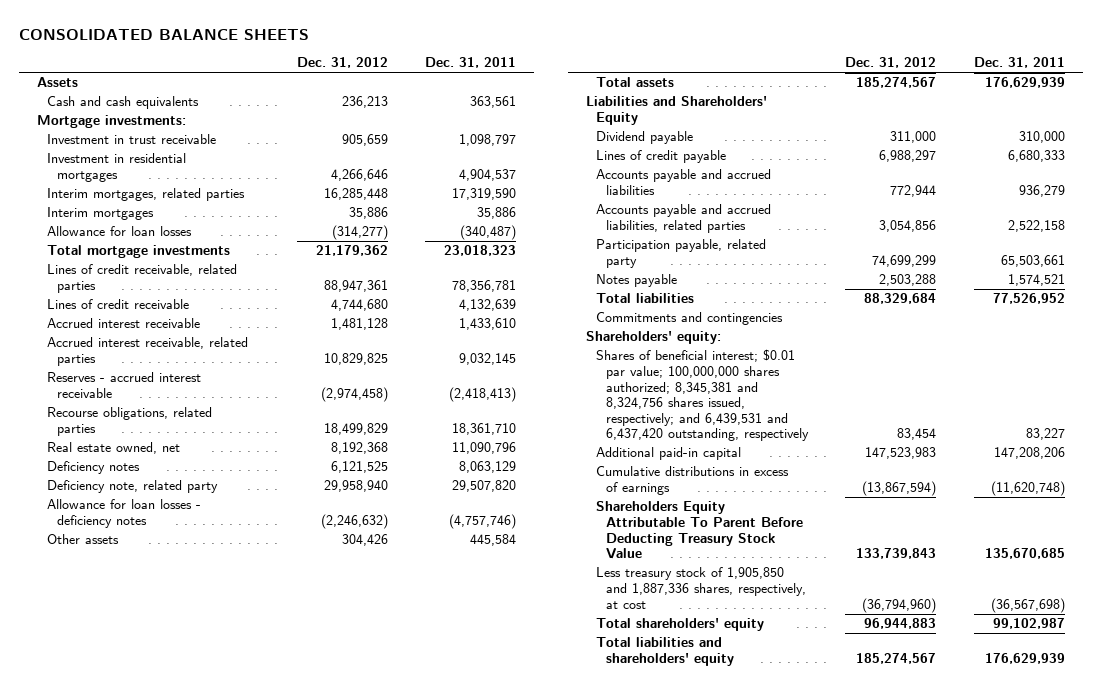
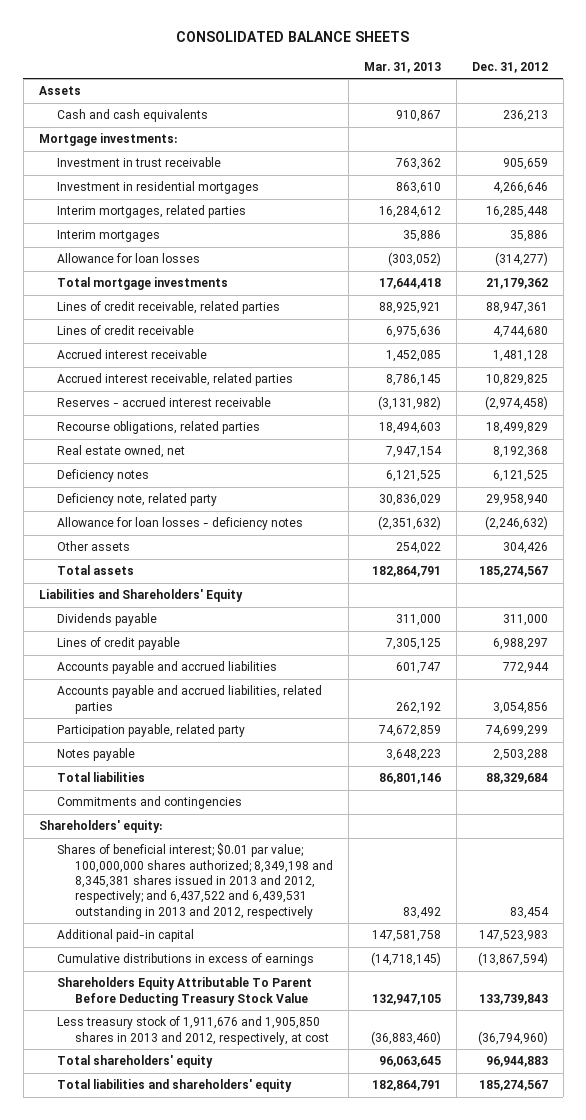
[424,57,516,69] Dec. 31, 2011 -> none
none -> [364,61,442,73] Mar. 31, 2013
[596,131,694,145] Dividend payable -> [57,613,158,627] Dividends payable
[596,349,810,442] Shares of beneficial interest; $0.01 par value; 100,000,000 shares authorized; 8,345,381 and 8,324,756 shares issued, respectively; and 6,439,531 and 6,437,420 outstanding, respectively -> [57,843,334,919] Shares of beneficial interest; $0.01 par value; 100,000,000 shares authorized; 8,349,198 and 8,345,381 shares issued in 2013 and 2012, respectively; and 6,437,522 and 6,439,531 outstanding in 2013 and 2012, respectively
[596,567,807,609] Less treasury stock of 1,905,850 and 1,887,336 shares, respectively, at cost -> [57,1016,330,1045] Less treasury stock of 1,911,676 and 1,905,850 shares in 2013 and 2012, respectively, at cost

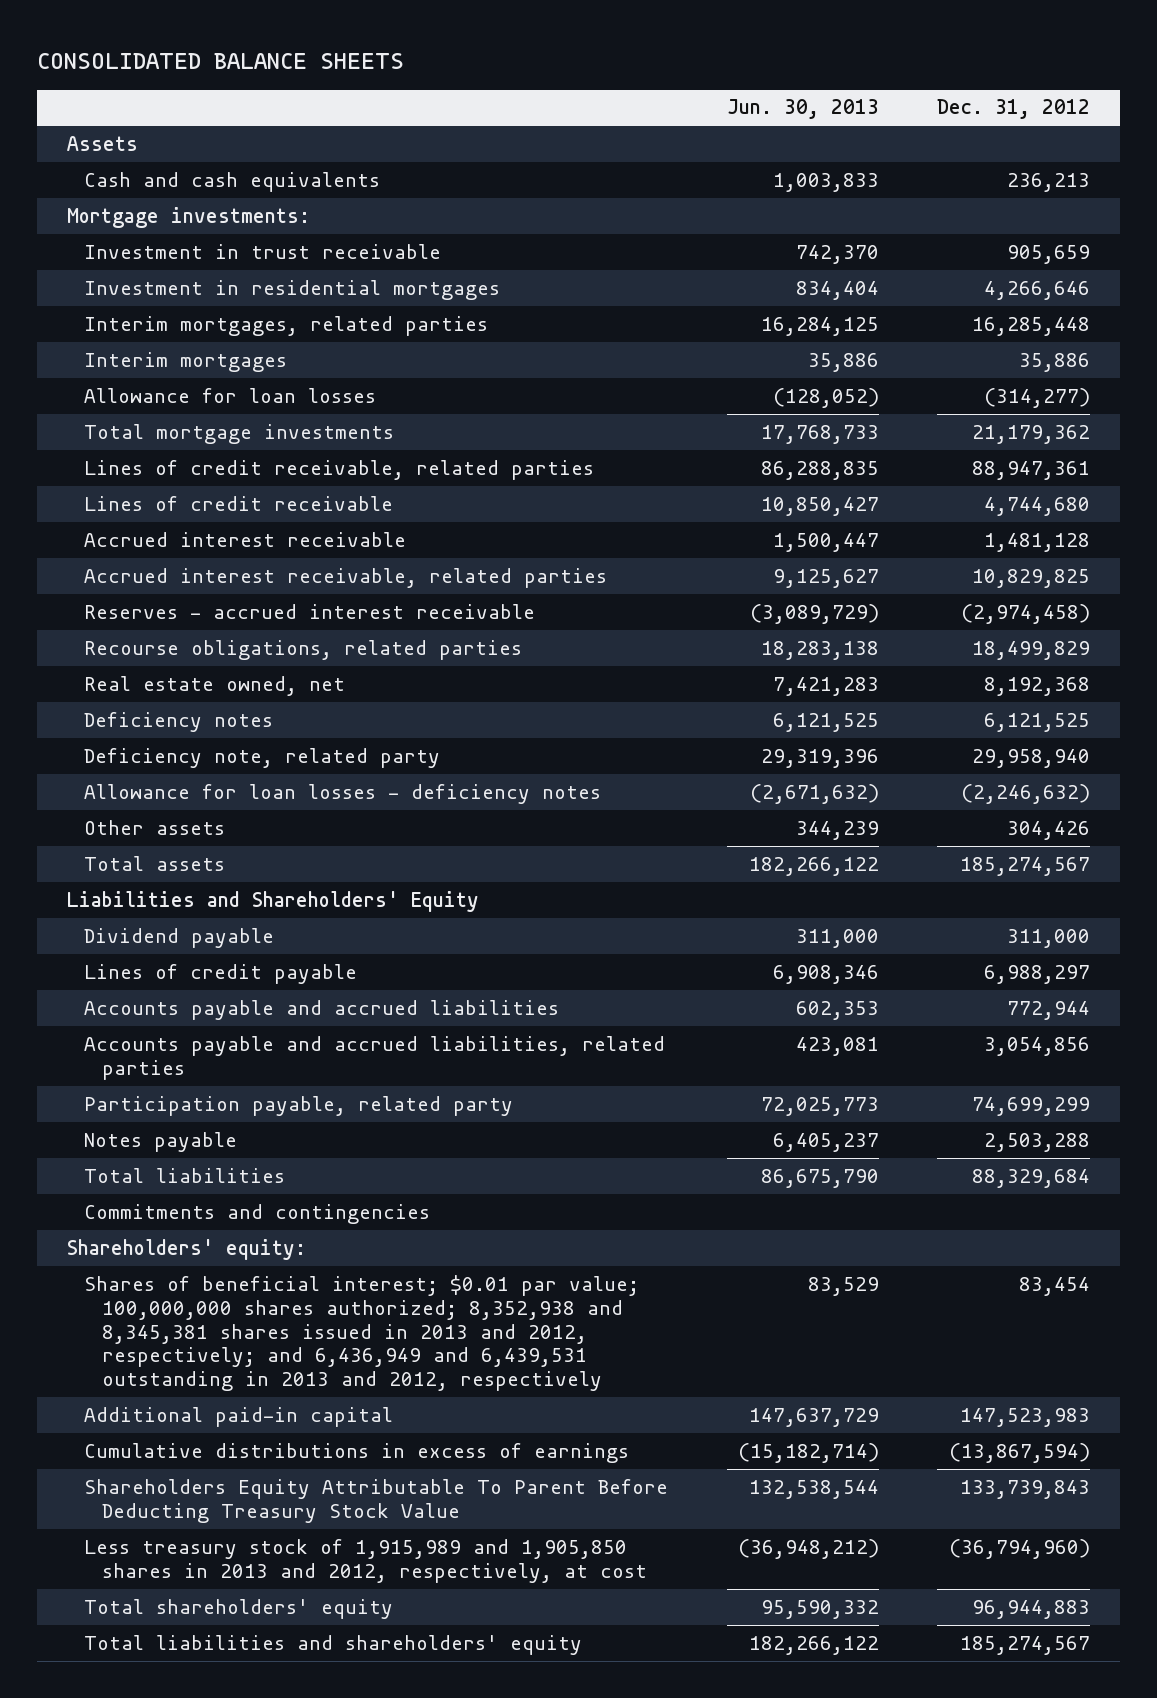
[364,61,442,73] Mar. 31, 2013 -> none
none -> [726,99,879,120] Jun. 30, 2013
[57,613,158,627] Dividends payable -> [84,927,275,948] Dividend payable
[57,843,334,919] Shares of beneficial interest; $0.01 par value; 100,000,000 shares authorized; 8,349,198 and 8,345,381 shares issued in 2013 and 2012, respectively; and 6,437,522 and 6,439,531 outstanding in 2013 and 2012, respectively -> [84,1274,640,1392] Shares of beneficial interest; $0.01 par value; 100,000,000 shares authorized; 8,352,938 and 8,345,381 shares issued in 2013 and 2012, respectively; and 6,436,949 and 6,439,531 outstanding in 2013 and 2012, respectively
[57,1016,330,1045] Less treasury stock of 1,911,676 and 1,905,850 shares in 2013 and 2012, respectively, at cost -> [84,1538,647,1583] Less treasury stock of 1,915,989 and 1,905,850 shares in 2013 and 2012, respectively, at cost

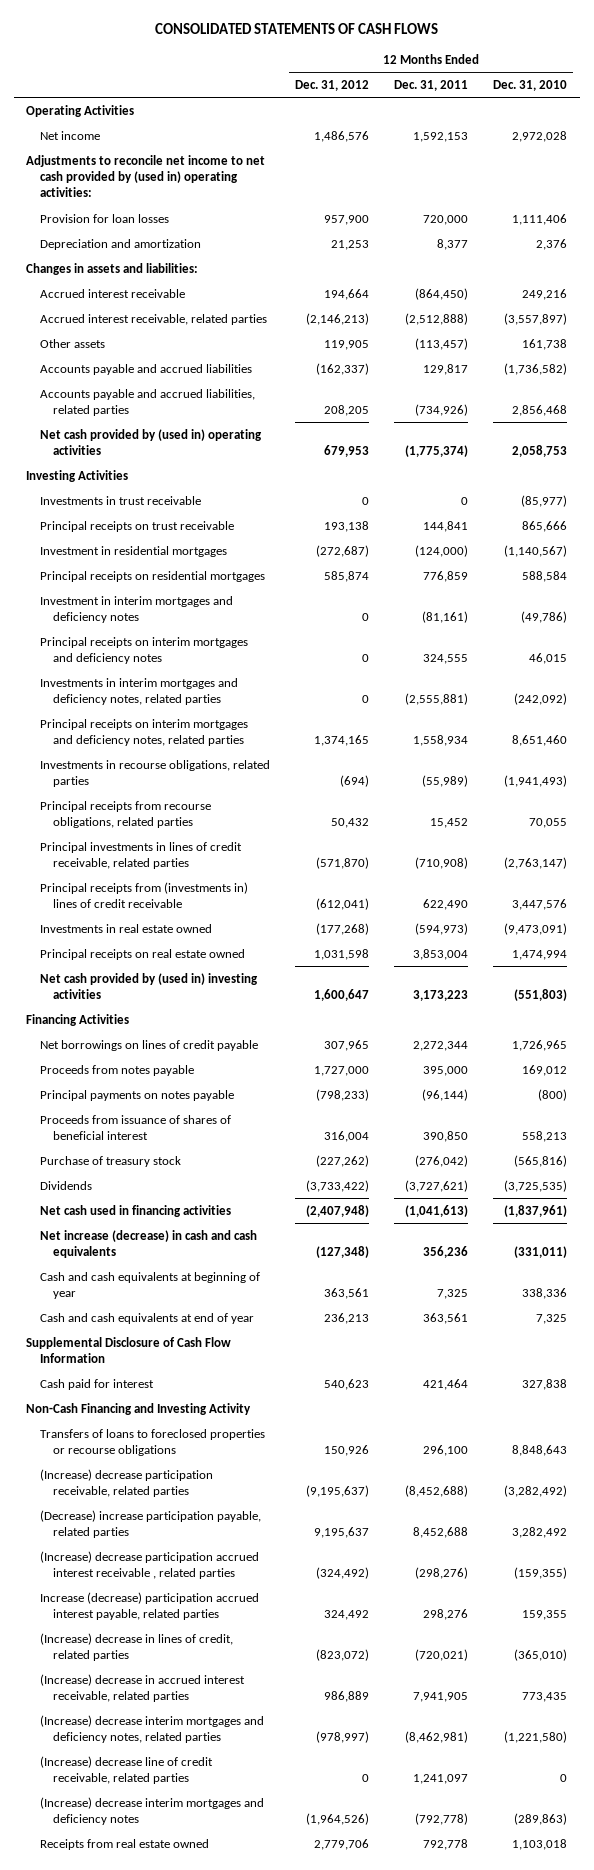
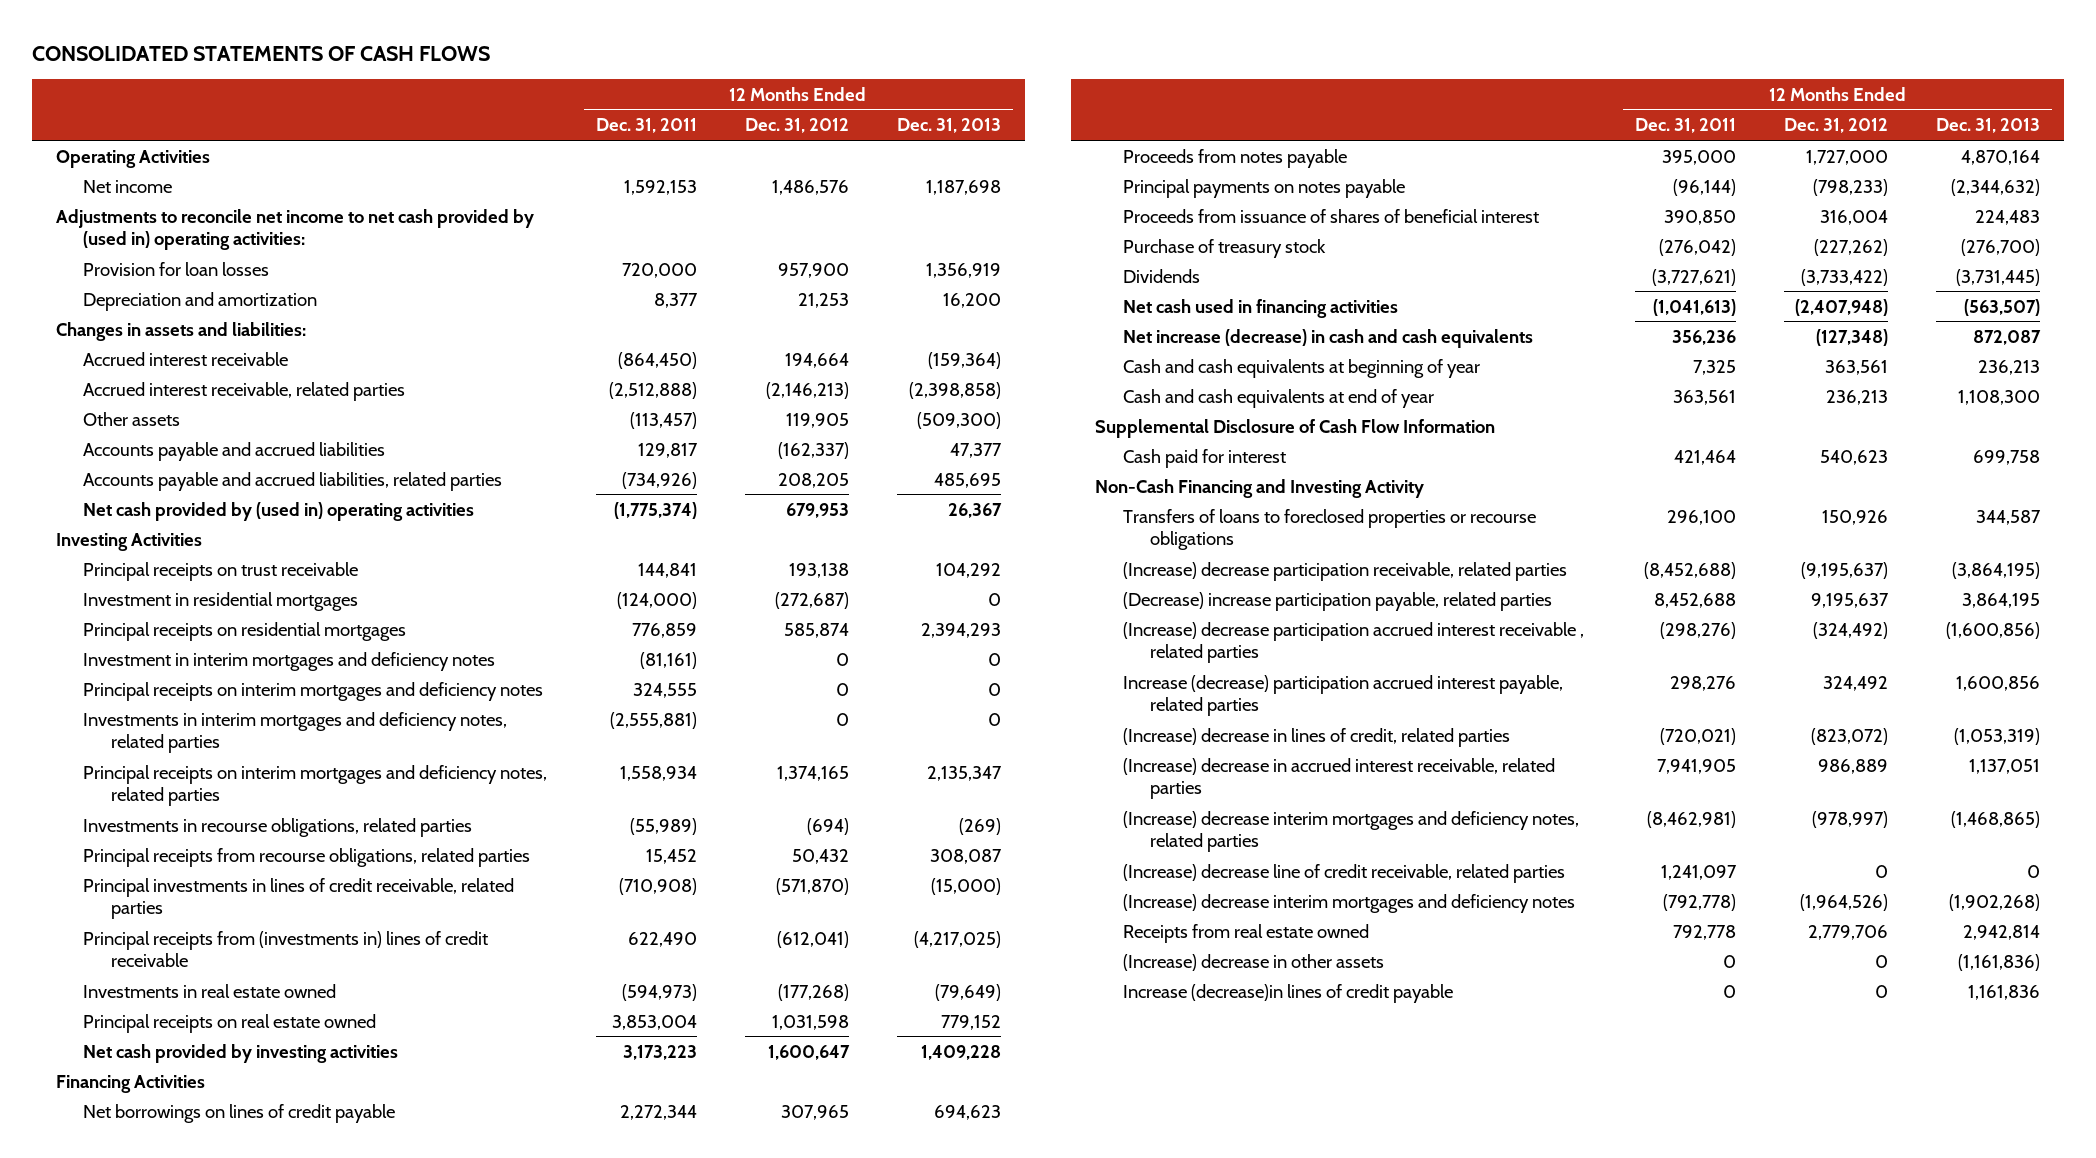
[493,79,568,91] Dec. 31, 2010 -> none
none -> [896,118,1001,134] Dec. 31, 2013
[39,495,201,505] Investments in trust receivable -> none
[39,972,258,1000] Net cash provided by (used in) investing activities -> [83,1043,399,1063] Net cash provided by investing activities
none -> [1122,953,1384,971] (Increase) decrease in other assets
none -> [1122,983,1453,1003] Increase (decrease)in lines of credit payable

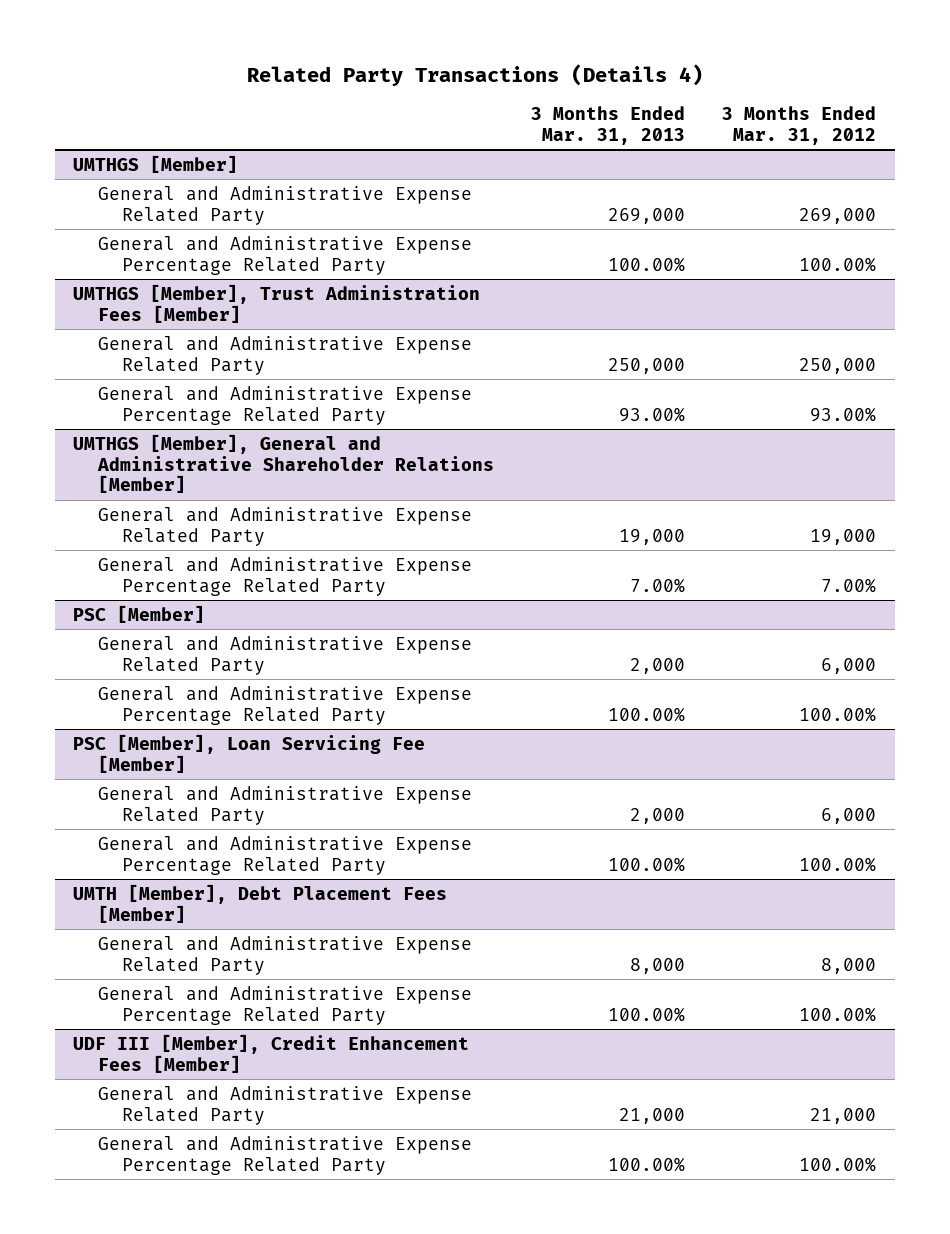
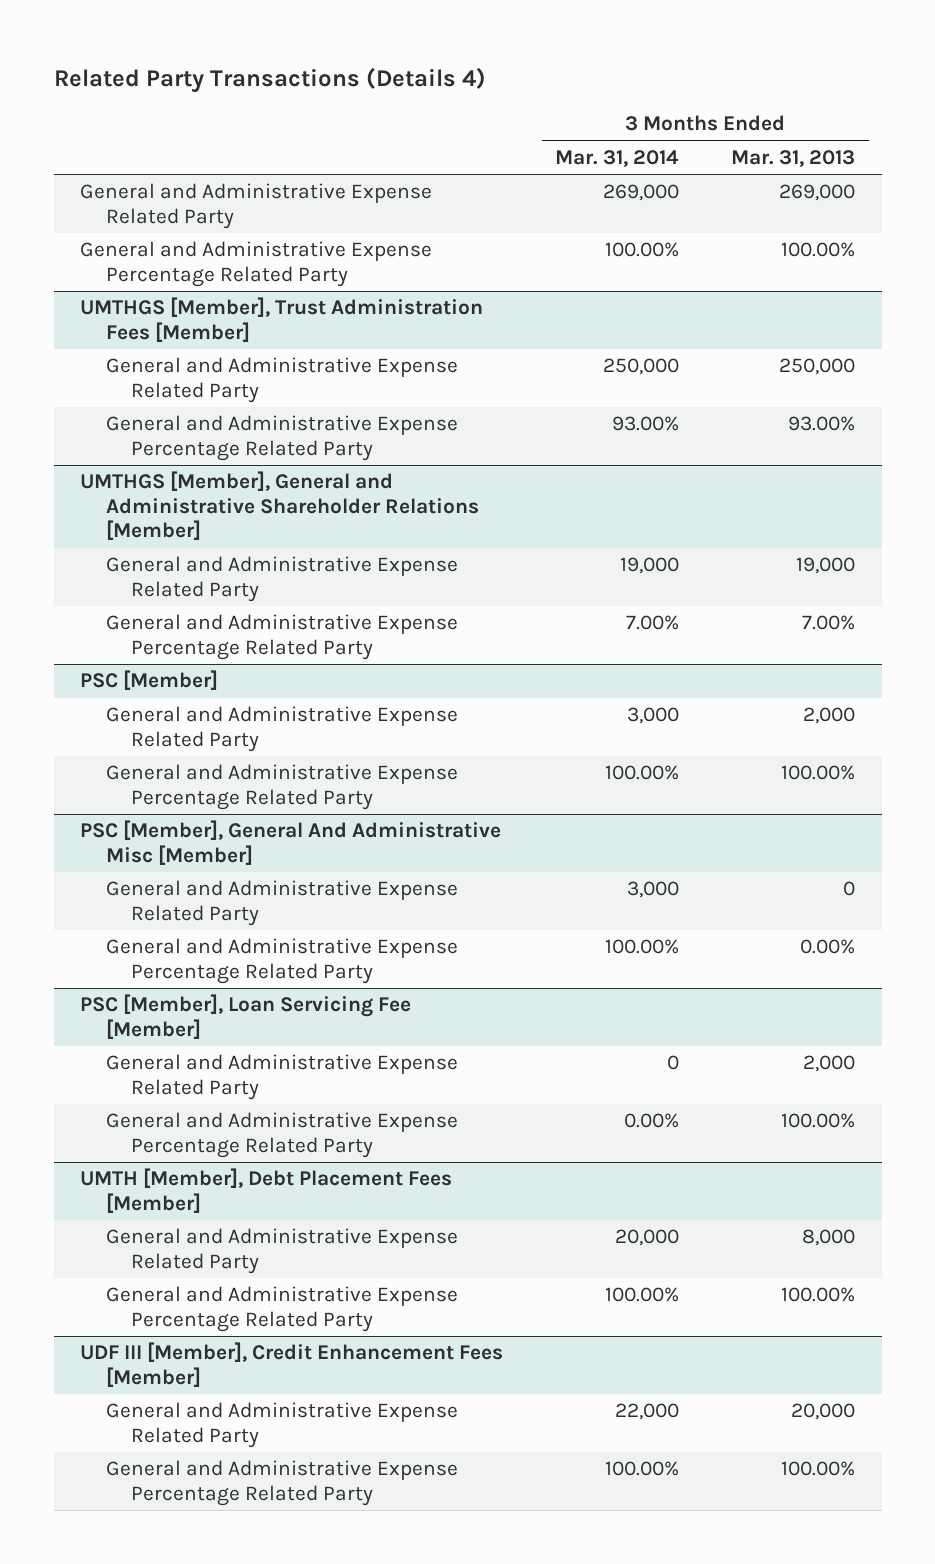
[722,106,877,145] 3 Months Ended Mar. 31, 2012 -> none
none -> [555,150,680,168] Mar. 31, 2014
[73,154,239,173] UMTHGS [Member] -> none
none -> [79,820,501,865] PSC [Member], General And Administrative Misc [Member]
none -> [105,880,458,926] General and Administrative Expense Related Party
none -> [105,938,458,984] General and Administrative Expense Percentage Related Party
[619,1107,686,1124] 21,000 -> [791,1403,856,1421] 20,000

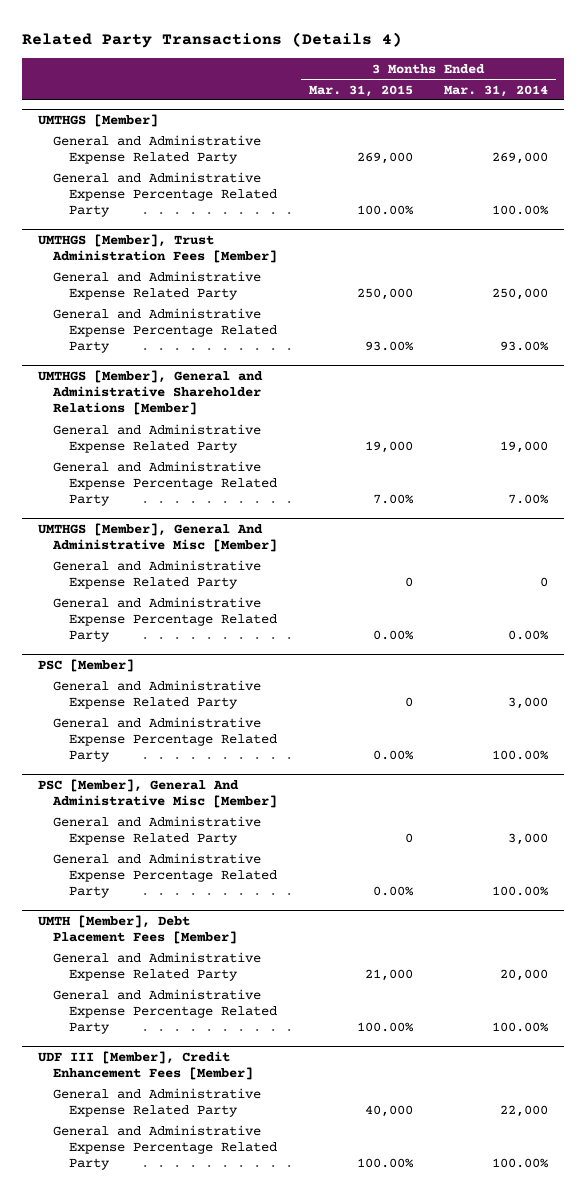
[731,150,856,168] Mar. 31, 2013 -> none
none -> [308,84,413,97] Mar. 31, 2015
none -> [37,113,158,127] UMTHGS [Member]
none -> [37,522,278,553] UMTHGS [Member], General And Administrative Misc [Member]
none -> [53,559,262,589] General and Administrative Expense Related Party
none -> [53,596,277,643] General and Administrative Expense Percentage Related Party
[79,994,411,1039] PSC [Member], Loan Servicing Fee [Member] -> none
[105,1054,458,1100] General and Administrative Expense Related Party -> none
[105,1112,458,1158] General and Administrative Expense Percentage Related Party -> none

